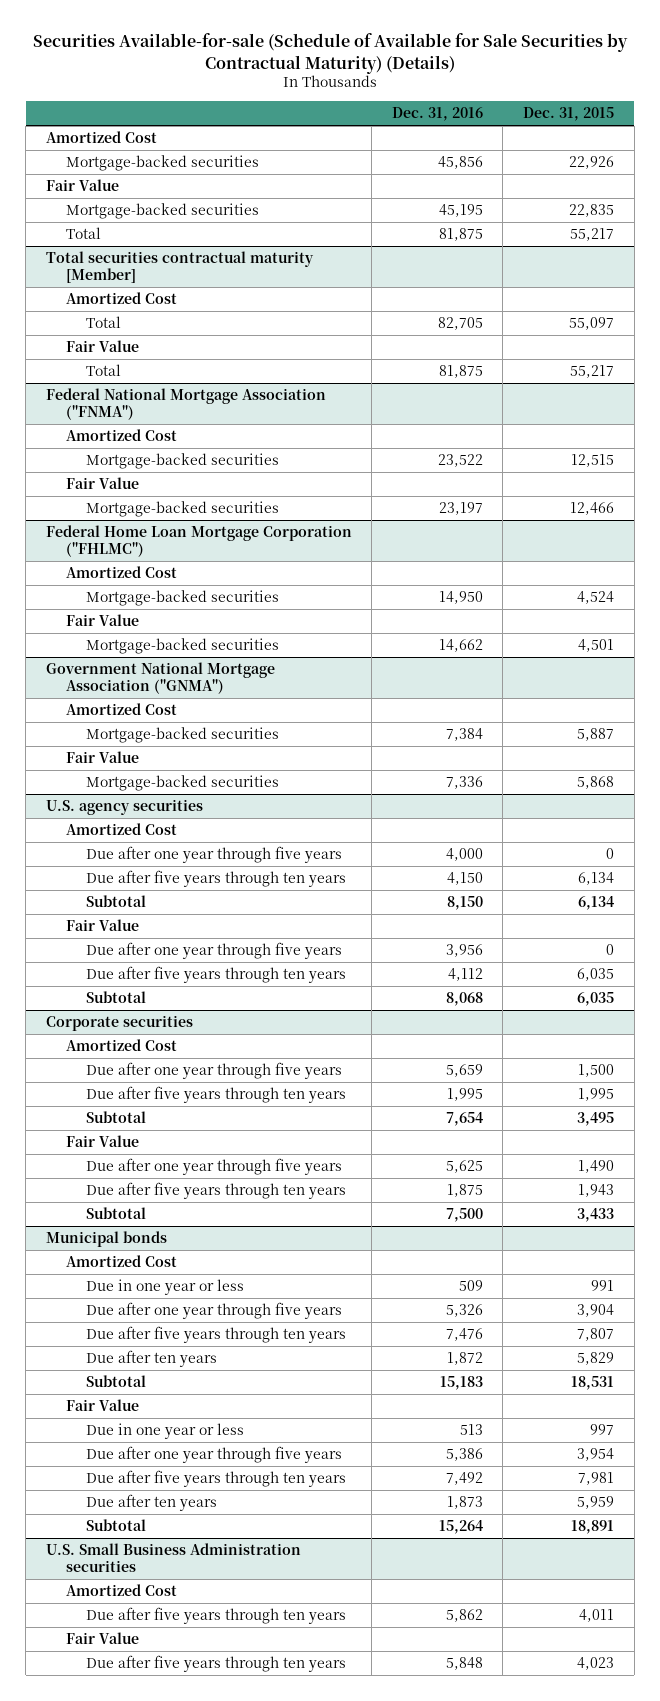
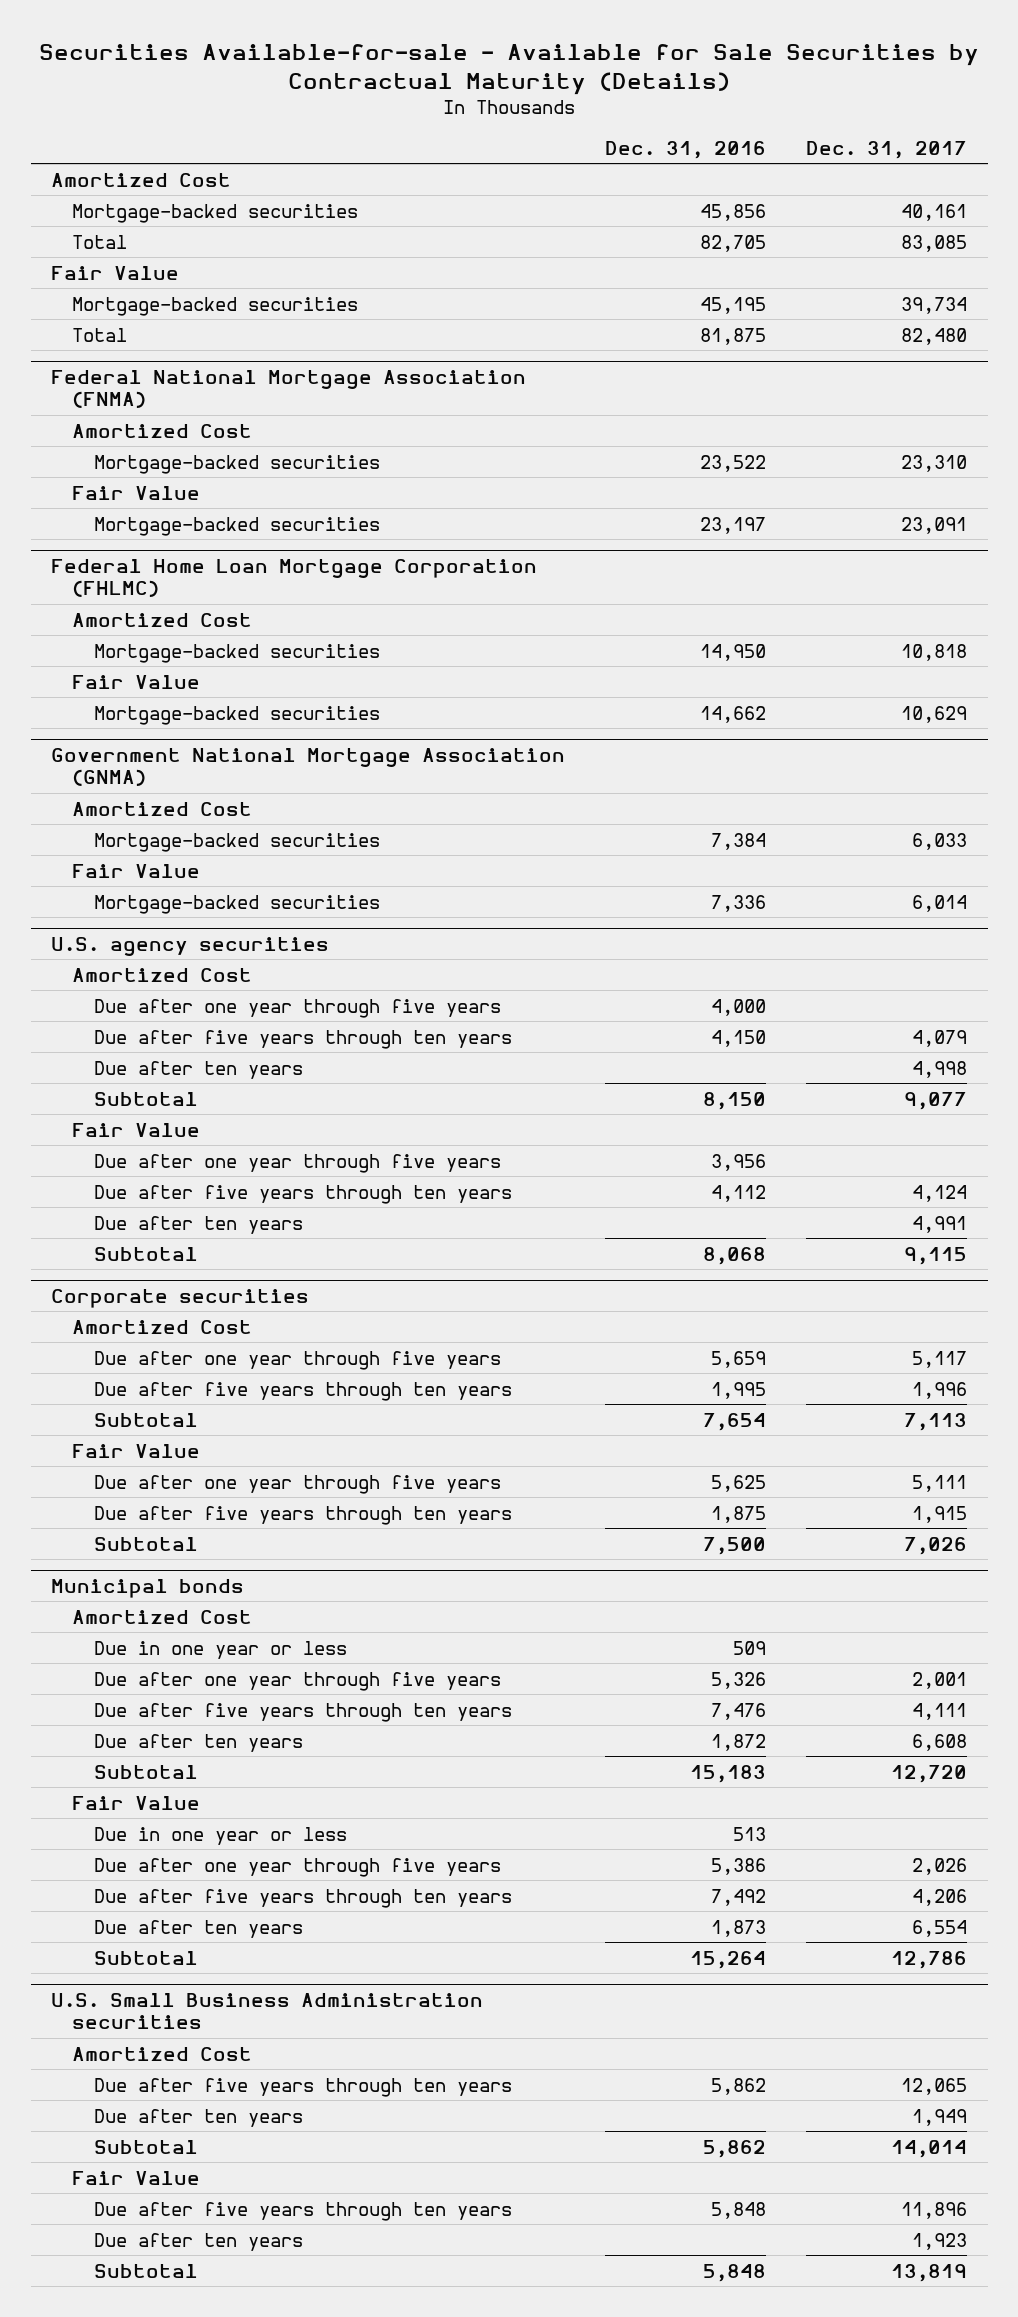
[32,33,628,74] Securities Available-for-sale (Schedule of Available for Sale Securities by Contractual Maturity) (Details) -> [39,43,980,95] Securities Available-for-sale - Available for Sale Securities by Contractual Maturity (Details)
[523,107,615,122] Dec. 31, 2015 -> none
none -> [806,140,968,159] Dec. 31, 2017
[45,179,119,192] Fair Value -> none
[65,227,101,240] Total -> none
[45,251,314,284] Total securities contractual maturity [Member] -> none
[65,292,177,305] Amortized Cost -> none
[65,203,259,220] Mortgage-backed securities -> [72,296,359,316] Mortgage-backed securities
[45,388,326,421] Federal National Mortgage Association ("FNMA") -> [50,369,526,409] Federal National Mortgage Association (FNMA)
[45,525,352,558] Federal Home Loan Mortgage Corporation ("FHLMC") -> [50,558,537,598] Federal Home Loan Mortgage Corporation (FHLMC)
[45,662,275,695] Government National Mortgage Association ("GNMA") -> [50,747,565,787] Government National Mortgage Association (GNMA)
none -> [93,1060,303,1079] Due after ten years
none -> [93,1215,303,1234] Due after ten years
none -> [93,2108,303,2127] Due after ten years
none -> [93,2139,198,2154] Subtotal
none -> [93,2232,303,2251] Due after ten years
none -> [93,2263,198,2278] Subtotal

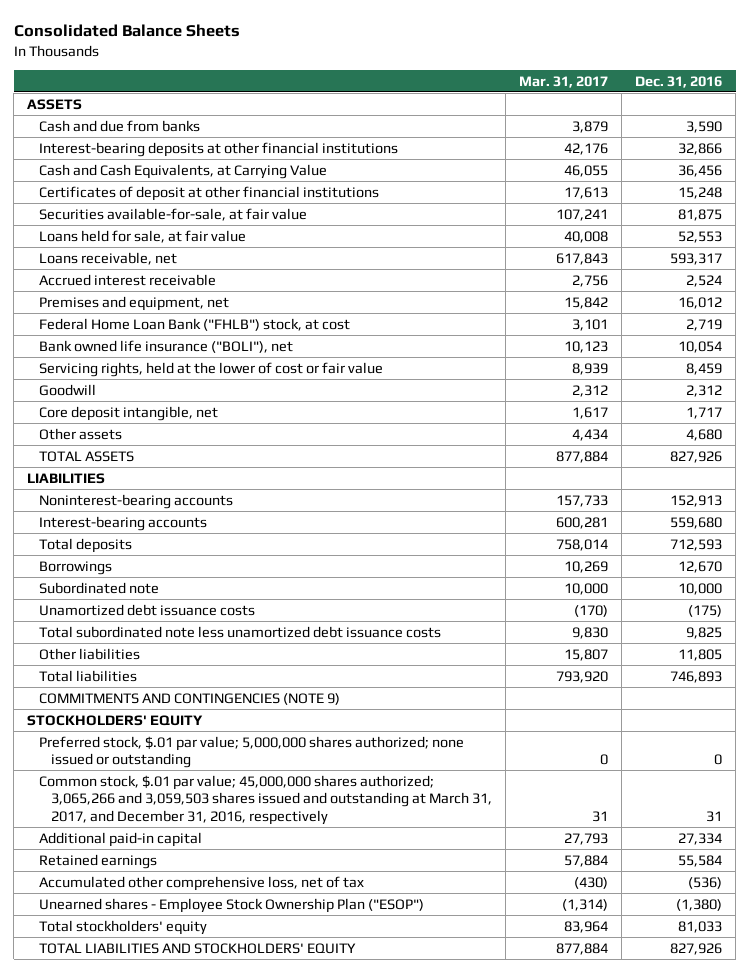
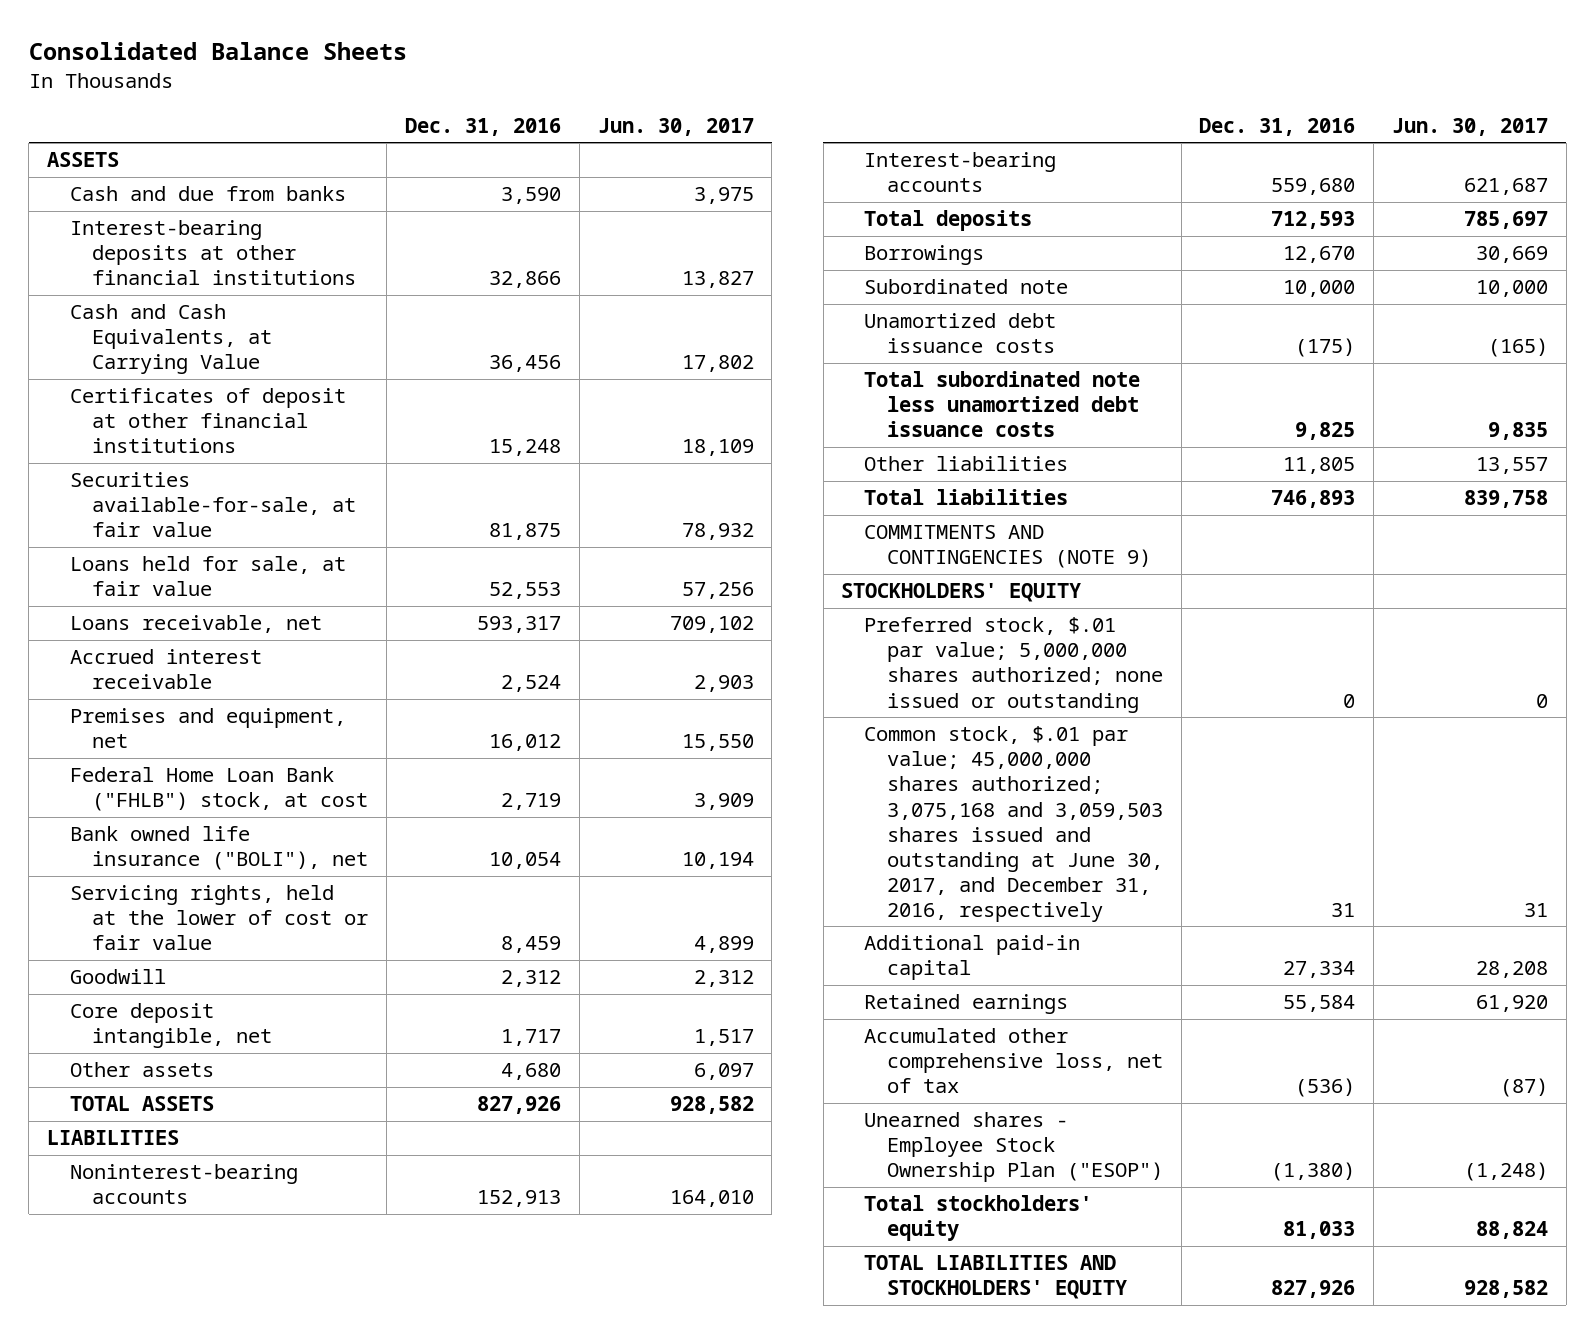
[519,75,609,88] Mar. 31, 2017 -> none
none -> [597,117,754,136] Jun. 30, 2017
[39,774,493,825] Common stock, $.01 par value; 45,000,000 shares authorized; 3,065,266 and 3,059,503 shares issued and outstanding at March 31, 2017, and December 31, 2016, respectively -> [864,726,1163,922] Common stock, $.01 par value; 45,000,000 shares authorized; 3,075,168 and 3,059,503 shares issued and outstanding at June 30, 2017, and December 31, 2016, respectively

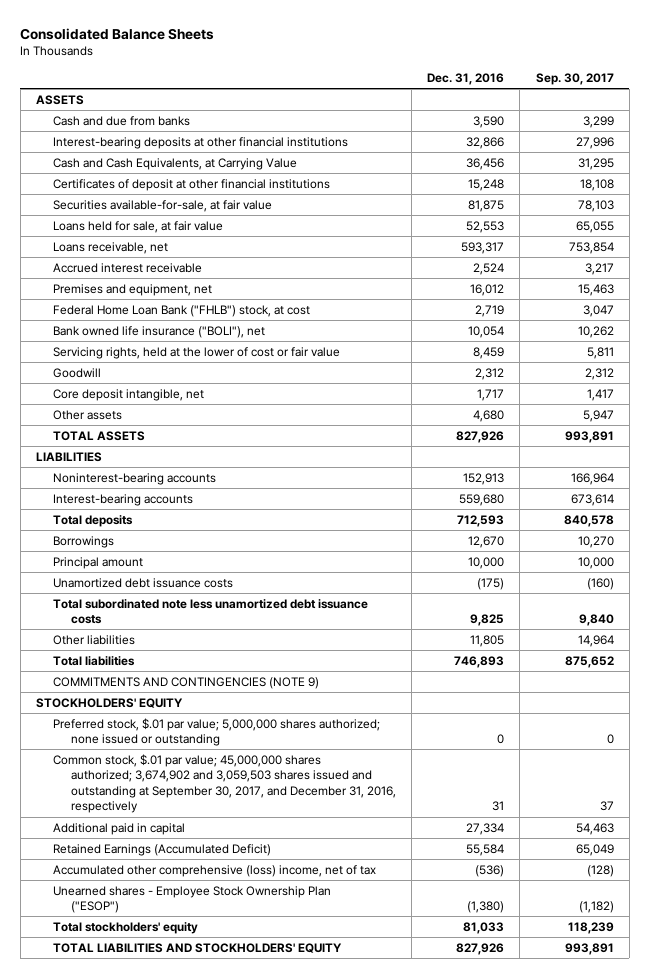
[597,117,754,136] Jun. 30, 2017 -> none
none -> [535,72,614,85] Sep. 30, 2017
[864,279,1069,295] Subordinated note -> none
none -> [53,556,144,569] Principal amount
[864,726,1163,922] Common stock, $.01 par value; 45,000,000 shares authorized; 3,075,168 and 3,059,503 shares issued and outstanding at June 30, 2017, and December 31, 2016, respectively -> [53,753,397,814] Common stock, $.01 par value; 45,000,000 shares authorized; 3,674,902 and 3,059,503 shares issued and outstanding at September 30, 2017, and December 31, 2016, respectively
[864,935,1081,981] Additional paid-in capital -> [53,822,186,835] Additional paid in capital
[864,994,1069,1015] Retained earnings -> [53,843,272,856] Retained Earnings (Accumulated Deficit)
[864,1028,1163,1094] Accumulated other comprehensive loss, net of tax -> [53,864,377,877] Accumulated other comprehensive (loss) income, net of tax

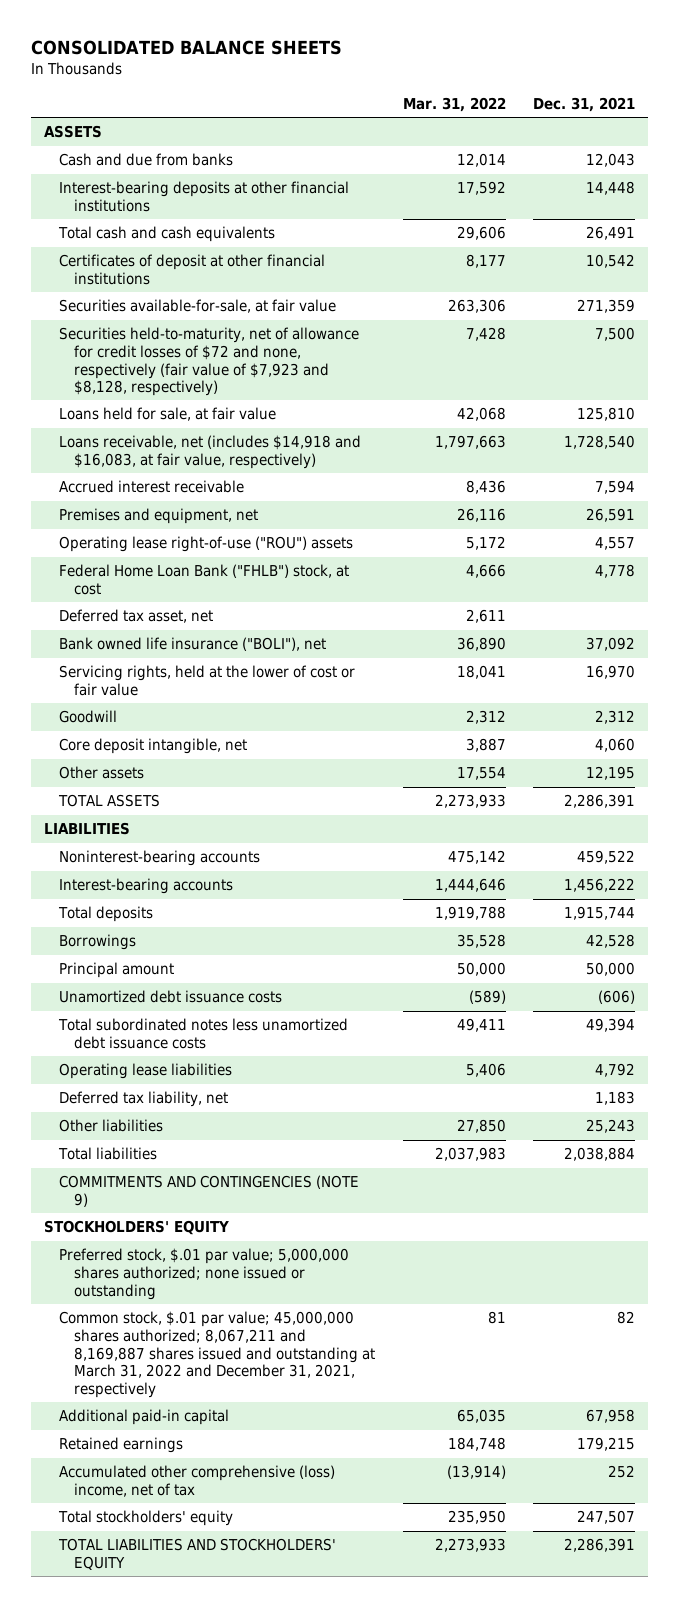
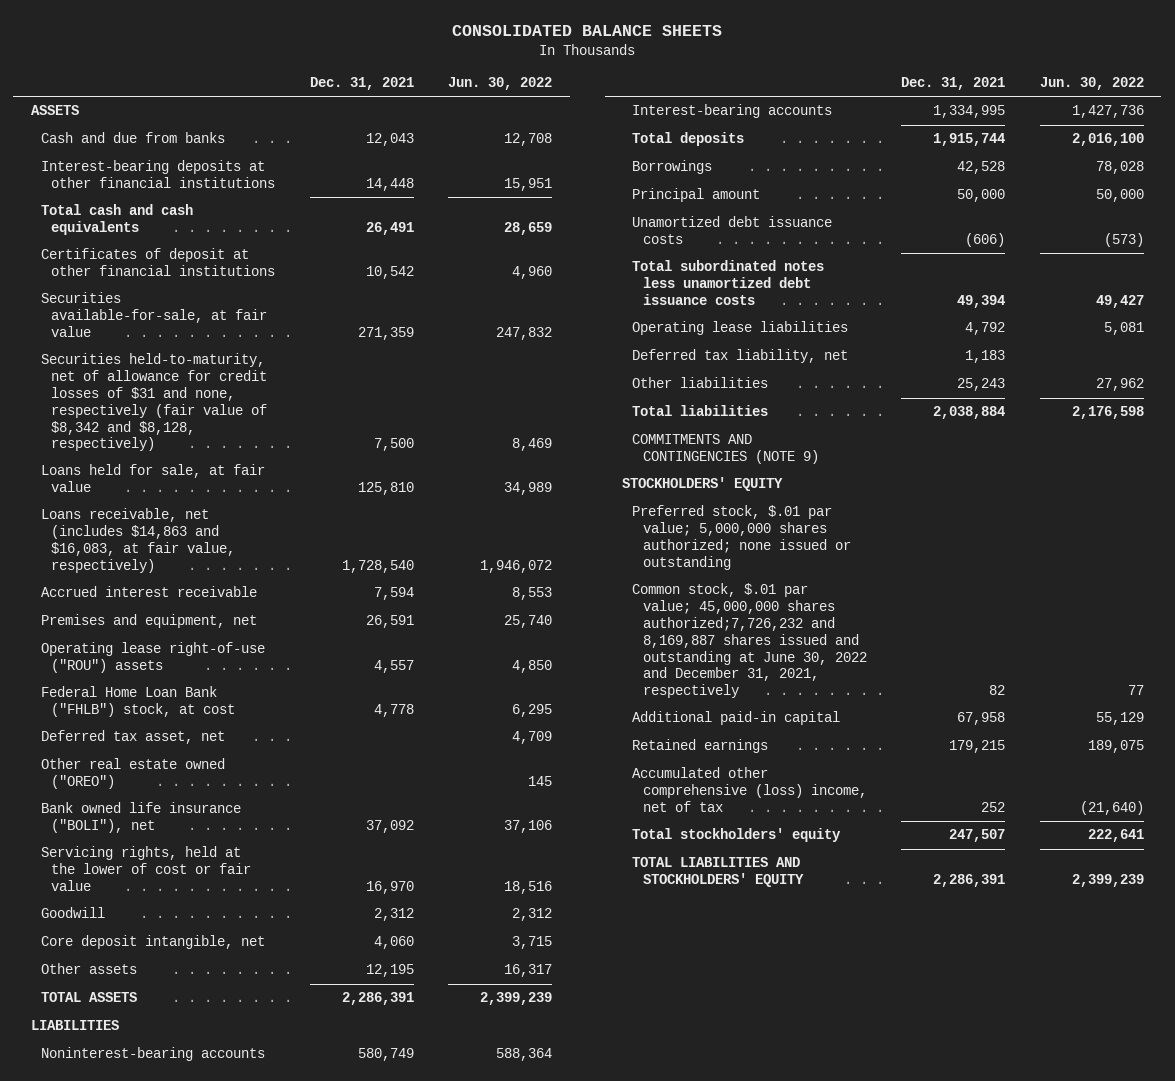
[402,96,506,112] Mar. 31, 2022 -> none
none -> [448,77,553,91] Jun. 30, 2022
[59,327,360,397] Securities held-to-maturity, net of allowance for credit losses of $72 and none, respectively (fair value of $7,923 and $8,128, respectively) -> [40,353,267,452] Securities held-to-maturity, net of allowance for credit losses of $31 and none, respectively (fair value of $8,342 and $8,128, respectively)
[59,435,362,469] Loans receivable, net (includes $14,918 and $16,083, at fair value, respectively) -> [40,508,235,573] Loans receivable, net (includes $14,863 and $16,083, at fair value, respectively)
none -> [40,758,225,790] Other real estate owned ("OREO")
[576,850,635,865] 459,522 -> [357,1048,414,1062] 580,749
[563,878,635,893] 1,456,222 -> [933,105,1006,119] 1,334,995
[59,1311,376,1398] Common stock, $.01 par value; 45,000,000 shares authorized; 8,067,211 and 8,169,887 shares issued and outstanding at March 31, 2022 and December 31, 2021, respectively -> [632,583,867,699] Common stock, $.01 par value; 45,000,000 shares authorized;7,726,232 and 8,169,887 shares issued and outstanding at June 30, 2022 and December 31, 2021, respectively

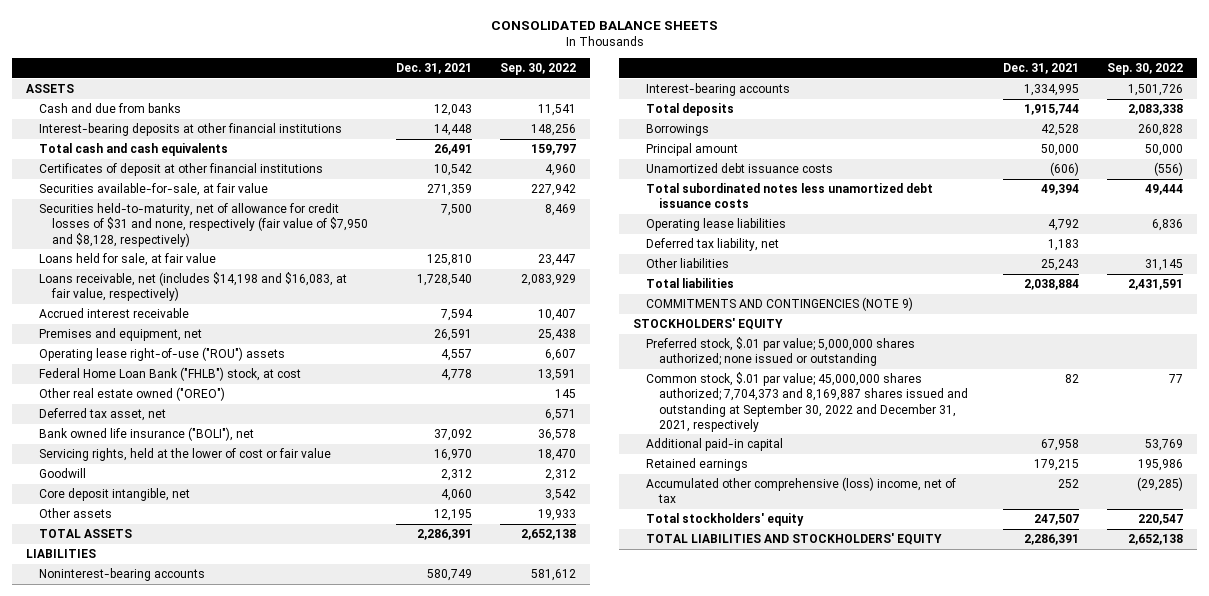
[448,77,553,91] Jun. 30, 2022 -> none
none -> [499,63,576,76] Sep. 30, 2022
[40,353,267,452] Securities held-to-maturity, net of allowance for credit losses of $31 and none, respectively (fair value of $8,342 and $8,128, respectively) -> [38,203,368,247] Securities held-to-maturity, net of allowance for credit losses of $31 and none, respectively (fair value of $7,950 and $8,128, respectively)
[40,508,235,573] Loans receivable, net (includes $14,863 and $16,083, at fair value, respectively) -> [38,272,347,302] Loans receivable, net (includes $14,198 and $16,083, at fair value, respectively)
[40,730,225,745] Deferred tax asset, net -> [38,408,166,422] Deferred tax asset, net
[632,583,867,699] Common stock, $.01 par value; 45,000,000 shares authorized;7,726,232 and 8,169,887 shares issued and outstanding at June 30, 2022 and December 31, 2021, respectively -> [646,372,968,432] Common stock, $.01 par value; 45,000,000 shares authorized; 7,704,373 and 8,169,887 shares issued and outstanding at September 30, 2022 and December 31, 2021, respectively

